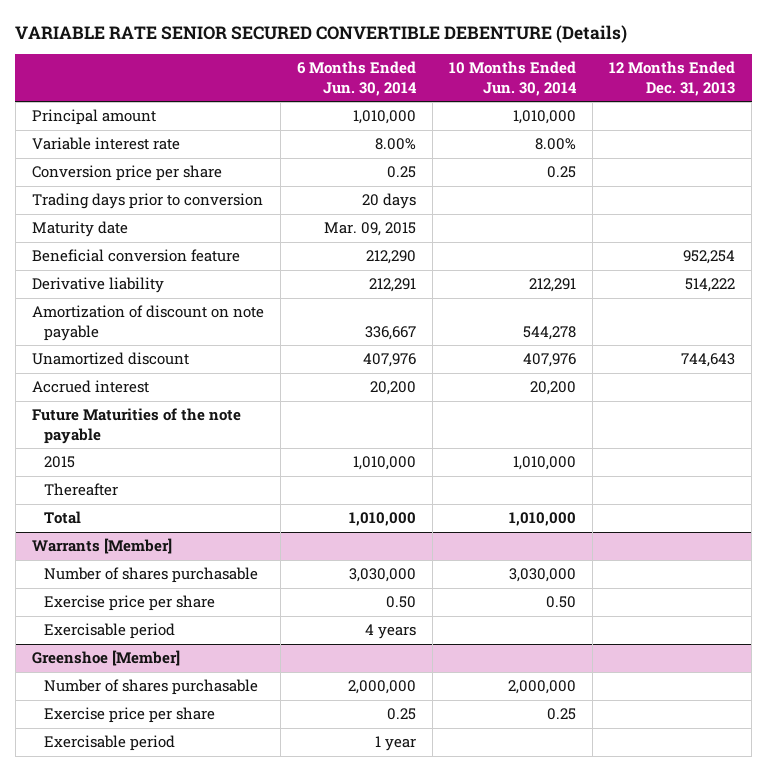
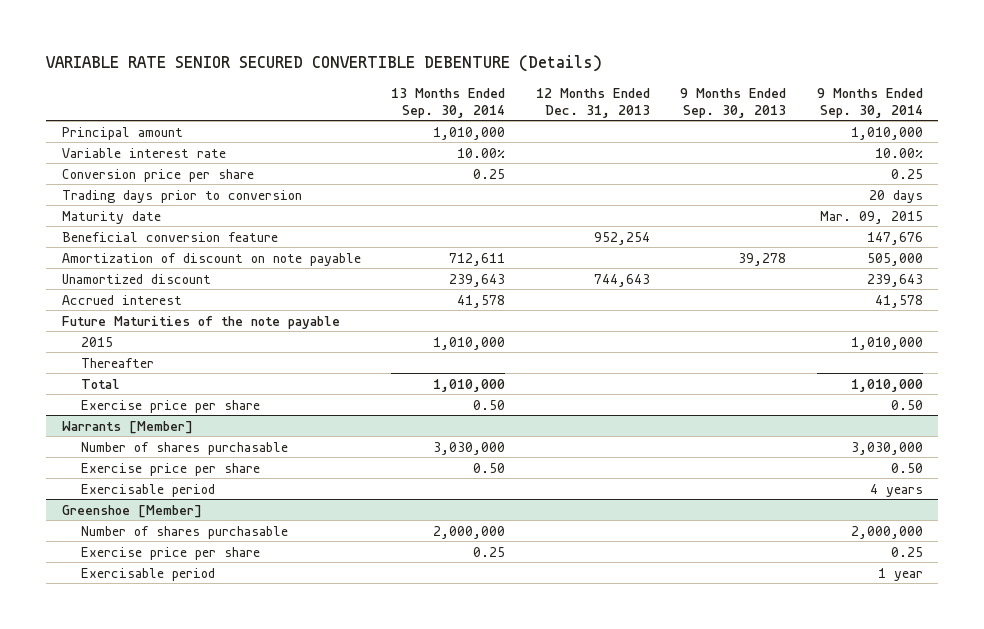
[296,61,417,96] 6 Months Ended Jun. 30, 2014 -> none
[448,61,577,96] 10 Months Ended Jun. 30, 2014 -> none
none -> [391,88,506,118] 13 Months Ended Sep. 30, 2014
none -> [680,88,787,118] 9 Months Ended Sep. 30, 2013
none -> [816,88,923,118] 9 Months Ended Sep. 30, 2014
[31,277,164,294] Derivative liability -> none
none -> [80,399,260,413] Exercise price per share

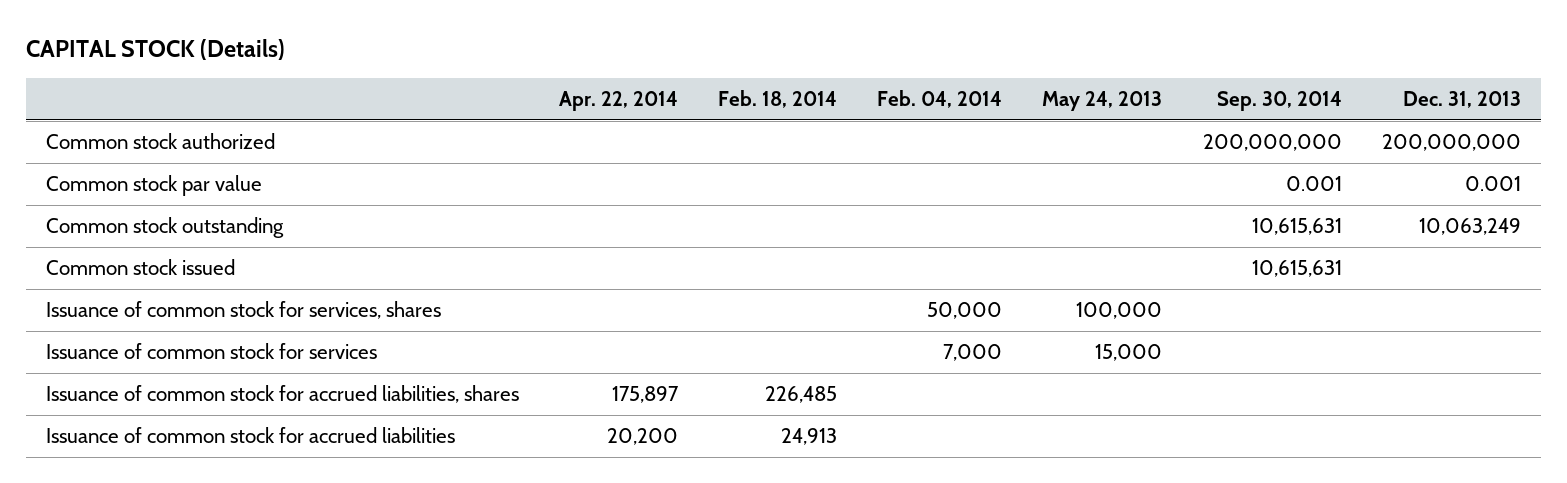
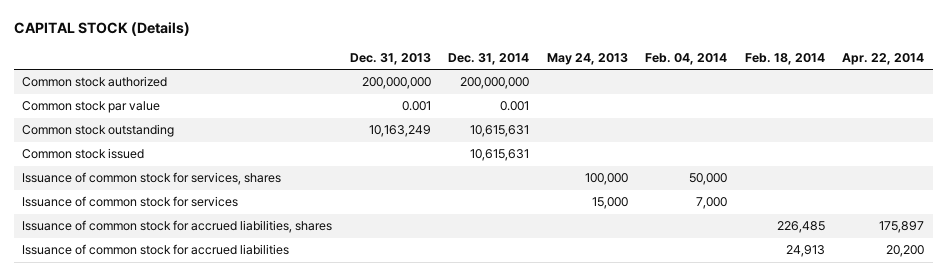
[1216,91,1342,112] Sep. 30, 2014 -> none
none -> [448,52,530,65] Dec. 31, 2014
[1418,218,1521,236] 10,063,249 -> [368,125,431,138] 10,163,249

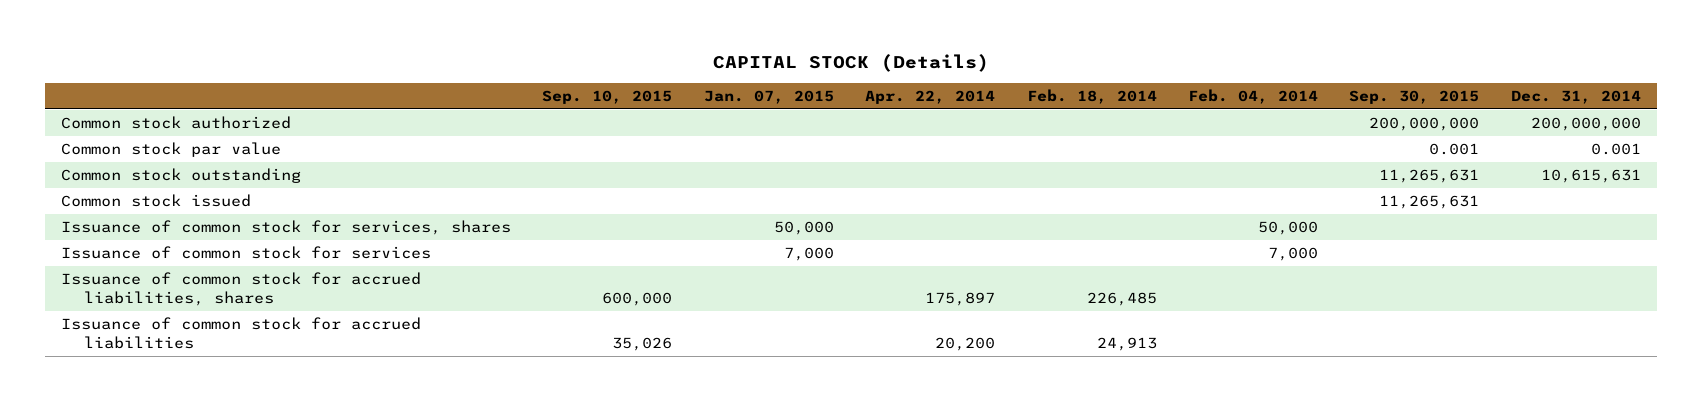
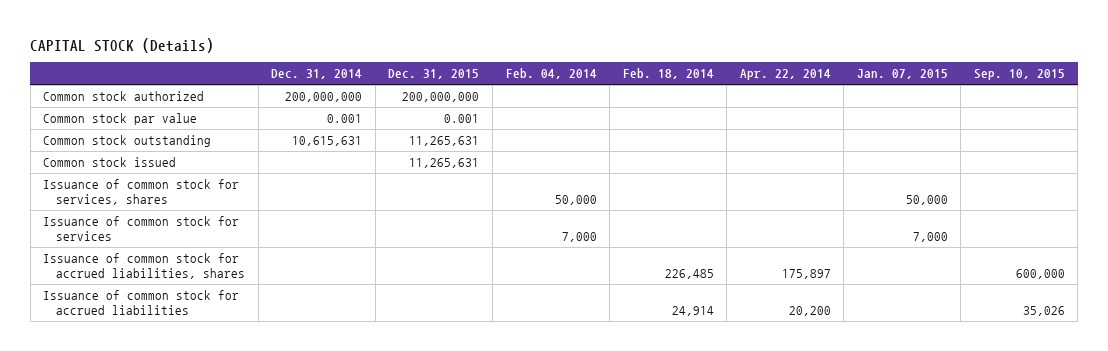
[1349,89,1480,104] Sep. 30, 2015 -> none
none -> [388,69,480,80] Dec. 31, 2015
[1096,336,1157,351] 24,913 -> [671,306,714,317] 24,914

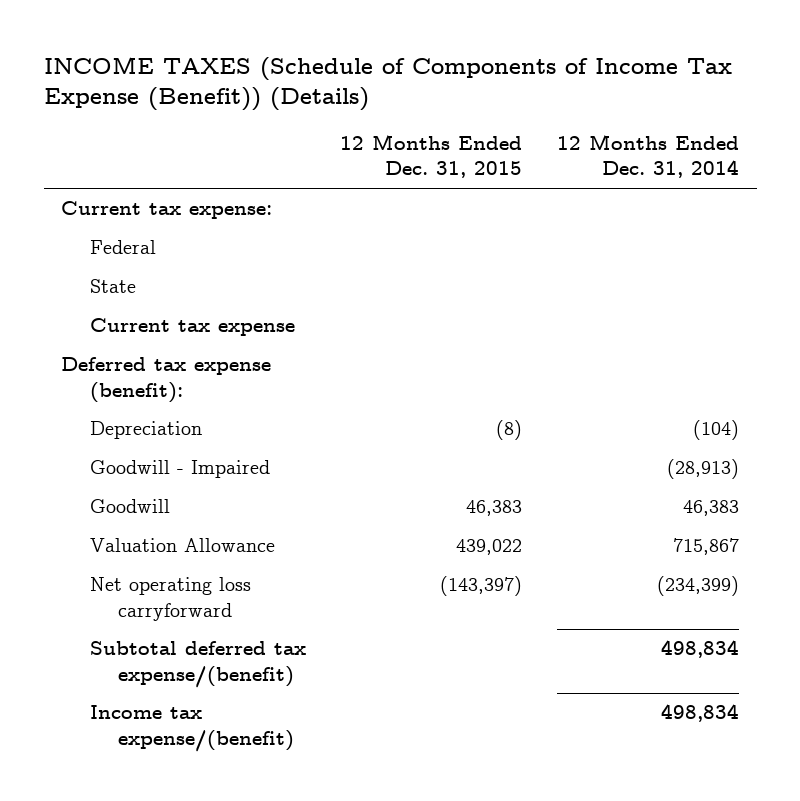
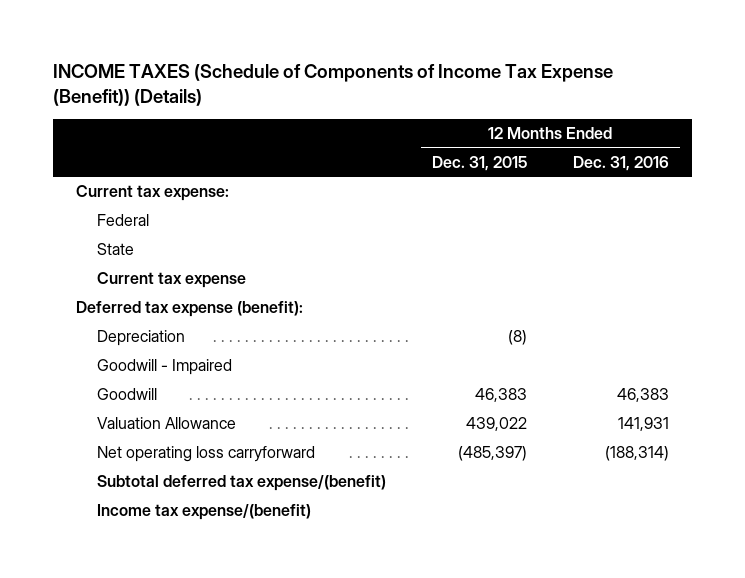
[557,134,740,179] 12 Months Ended Dec. 31, 2014 -> none
none -> [572,155,669,171] Dec. 31, 2016
[440,576,523,597] (143,397) -> [457,446,527,462] (485,397)

